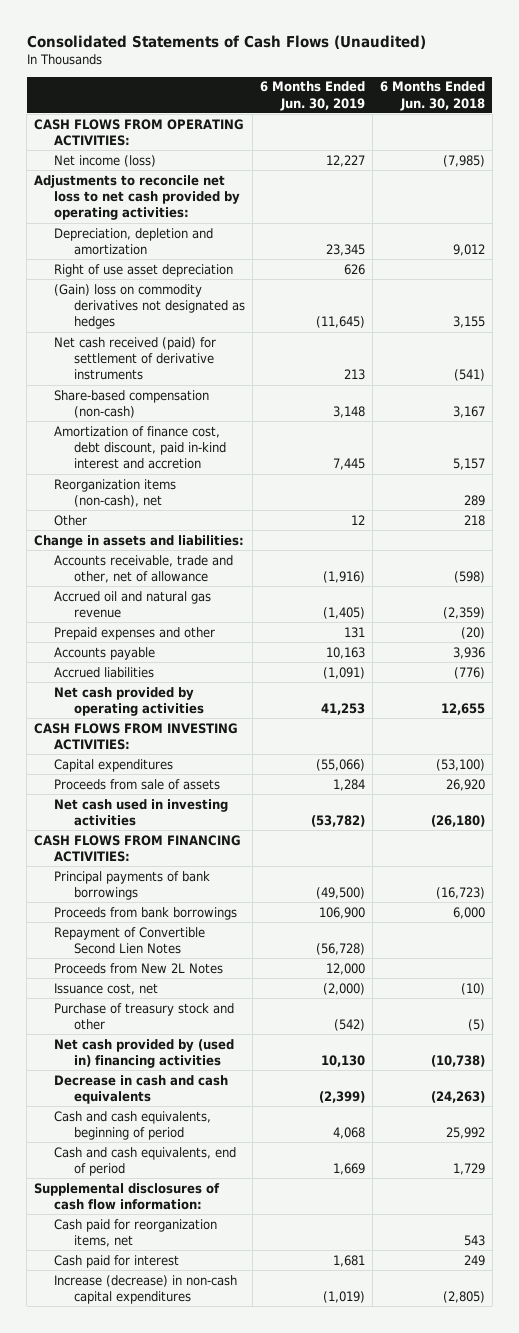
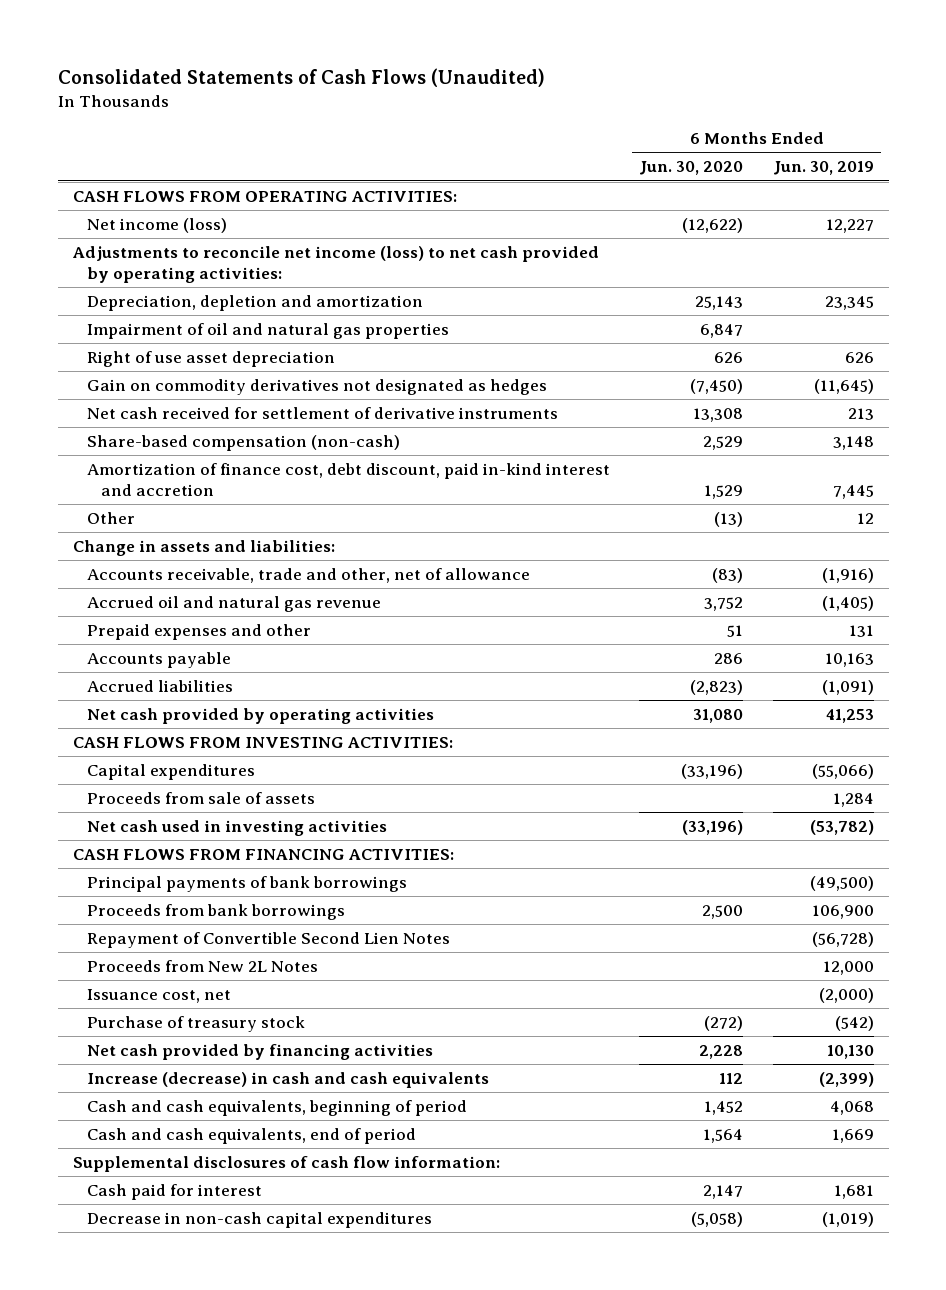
[379,81,485,111] 6 Months Ended Jun. 30, 2018 -> none
none -> [639,161,744,176] Jun. 30, 2020
[34,174,241,221] Adjustments to reconcile net loss to net cash provided by operating activities: -> [71,246,599,283] Adjustments to reconcile net income (loss) to net cash provided by operating activities:
none -> [86,323,449,340] Impairment of oil and natural gas properties
[54,283,245,330] (Gain) loss on commodity derivatives not designated as hedges -> [86,379,547,396] Gain on commodity derivatives not designated as hedges
[54,336,217,381] Net cash received (paid) for settlement of derivative instruments -> [86,407,558,420] Net cash received for settlement of derivative instruments
[54,478,177,507] Reorganization items (non-cash), net -> none
[54,1002,235,1030] Purchase of treasury stock and other -> [86,1016,305,1033] Purchase of treasury stock
[54,1038,235,1068] Net cash provided by (used in) financing activities -> [86,1044,433,1061] Net cash provided by financing activities
[54,1074,229,1104] Decrease in cash and cash equivalents -> [86,1072,489,1089] Increase (decrease) in cash and cash equivalents
[54,1218,218,1247] Cash paid for reorganization items, net -> none
[54,1274,238,1304] Increase (decrease) in non-cash capital expenditures -> [86,1212,432,1229] Decrease in non-cash capital expenditures

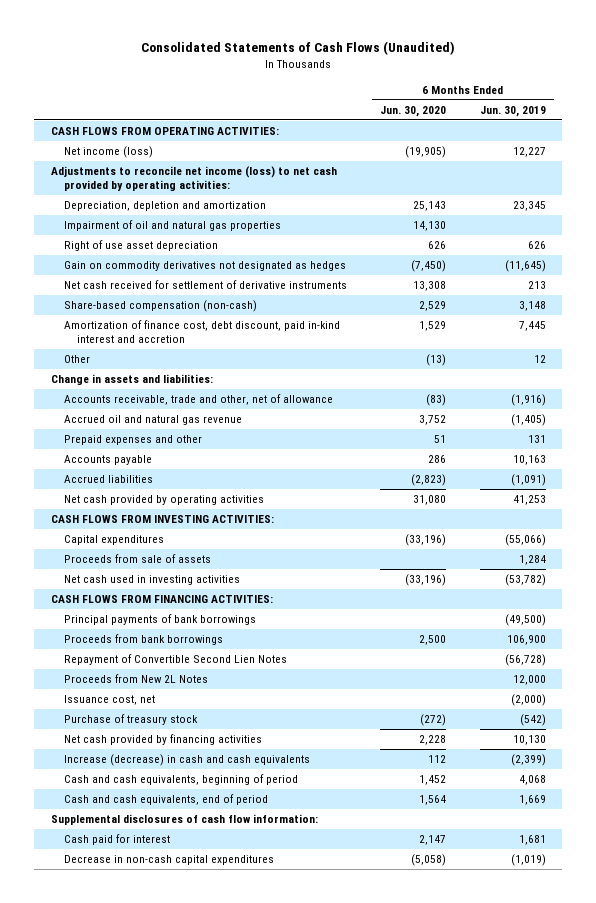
[682,218,744,234] (12,622) -> [405,146,447,159] (19,905)
[700,324,744,339] 6,847 -> [413,221,447,232] 14,130

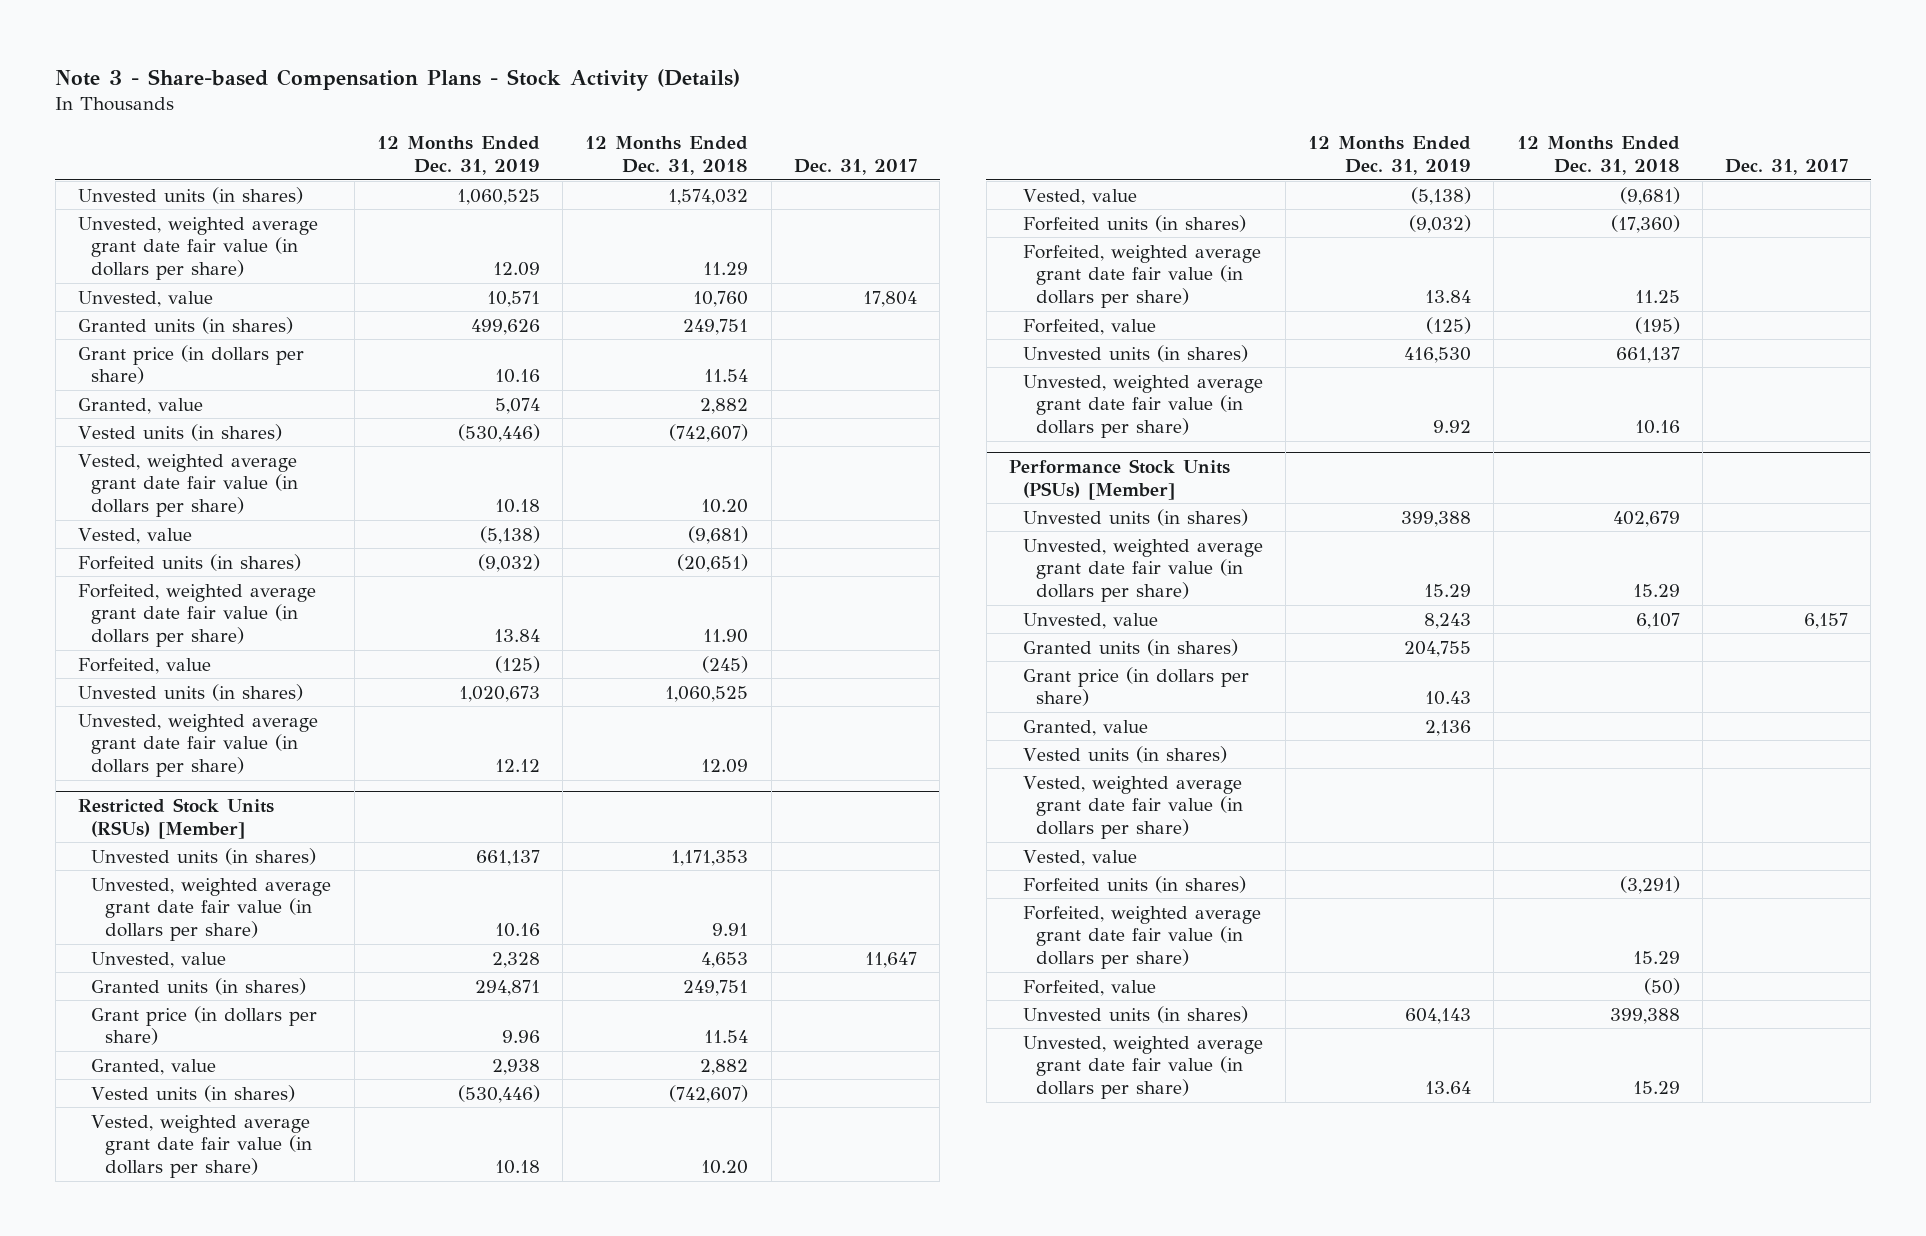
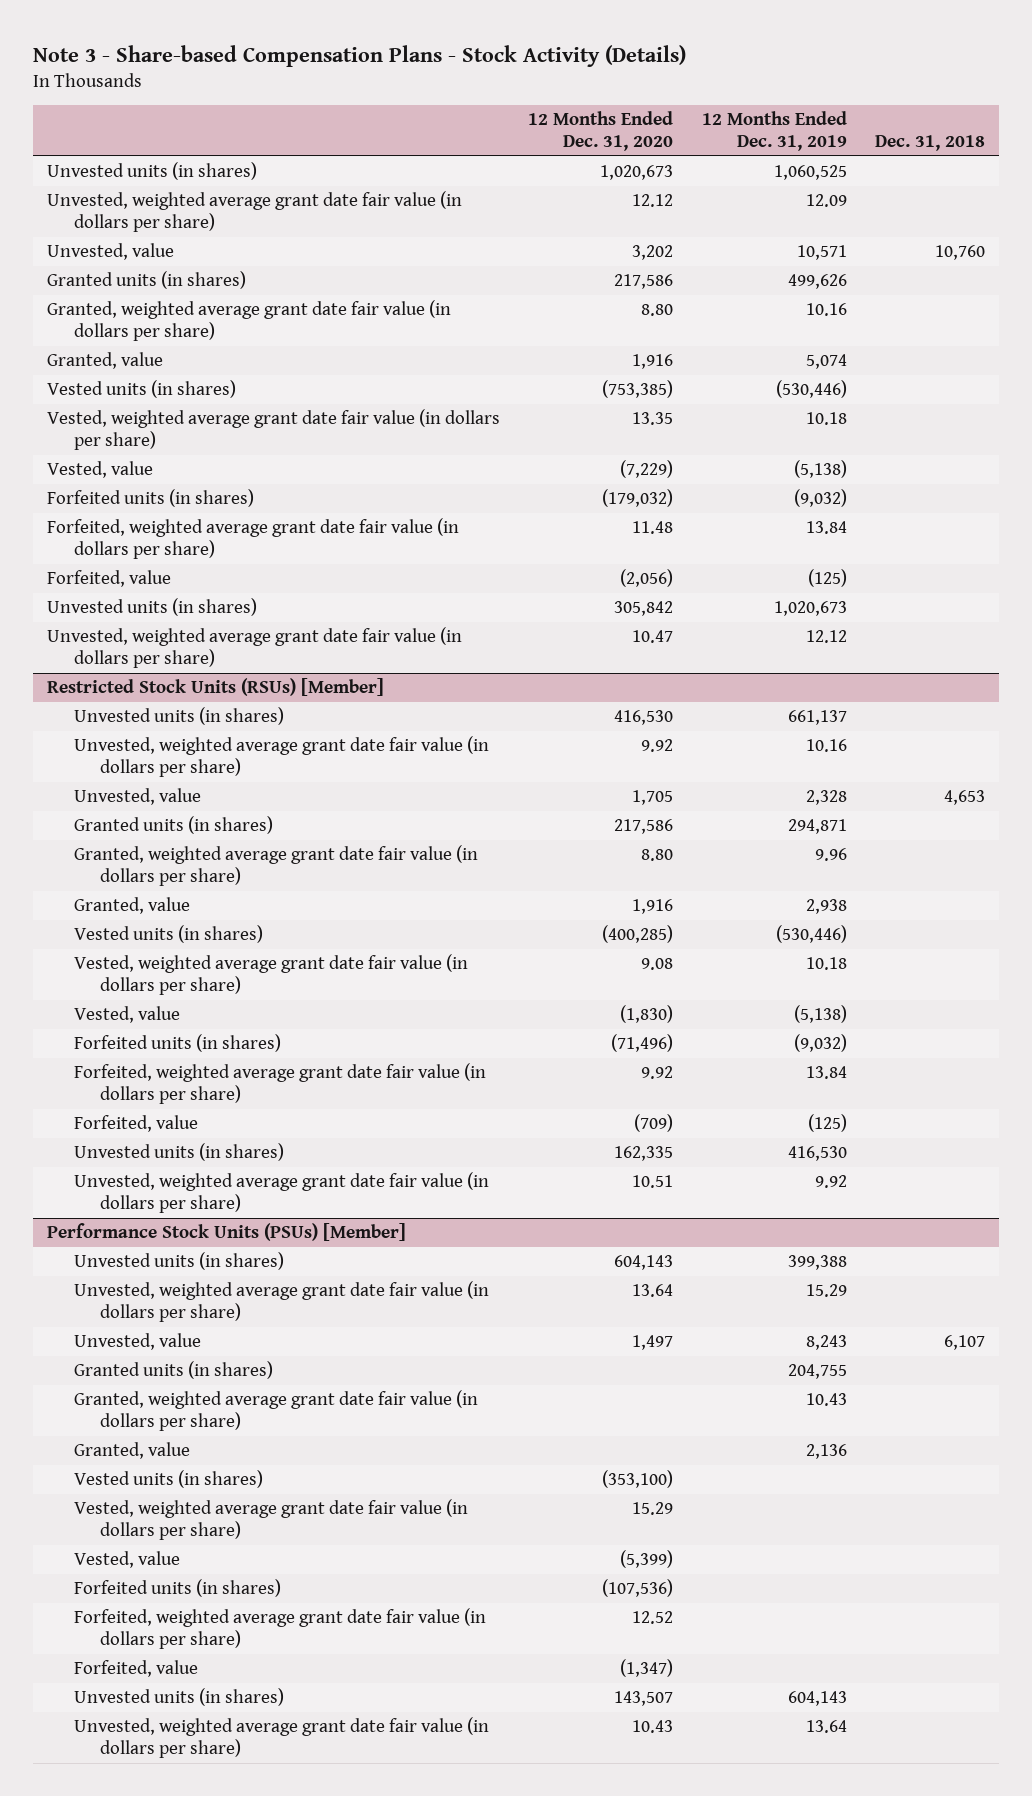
[585,136,749,176] 12 Months Ended Dec. 31, 2018 -> none
[793,159,917,176] Dec. 31, 2017 -> none
none -> [528,111,674,152] 12 Months Ended Dec. 31, 2020
none -> [874,135,985,152] Dec. 31, 2018
[78,344,305,385] Grant price (in dollars per share) -> [47,300,452,341] Granted, weighted average grant date fair value (in dollars per share)
[91,1005,318,1046] Grant price (in dollars per share) -> [73,845,478,886] Granted, weighted average grant date fair value (in dollars per share)
[1022,666,1249,707] Grant price (in dollars per share) -> [73,1390,478,1431] Granted, weighted average grant date fair value (in dollars per share)

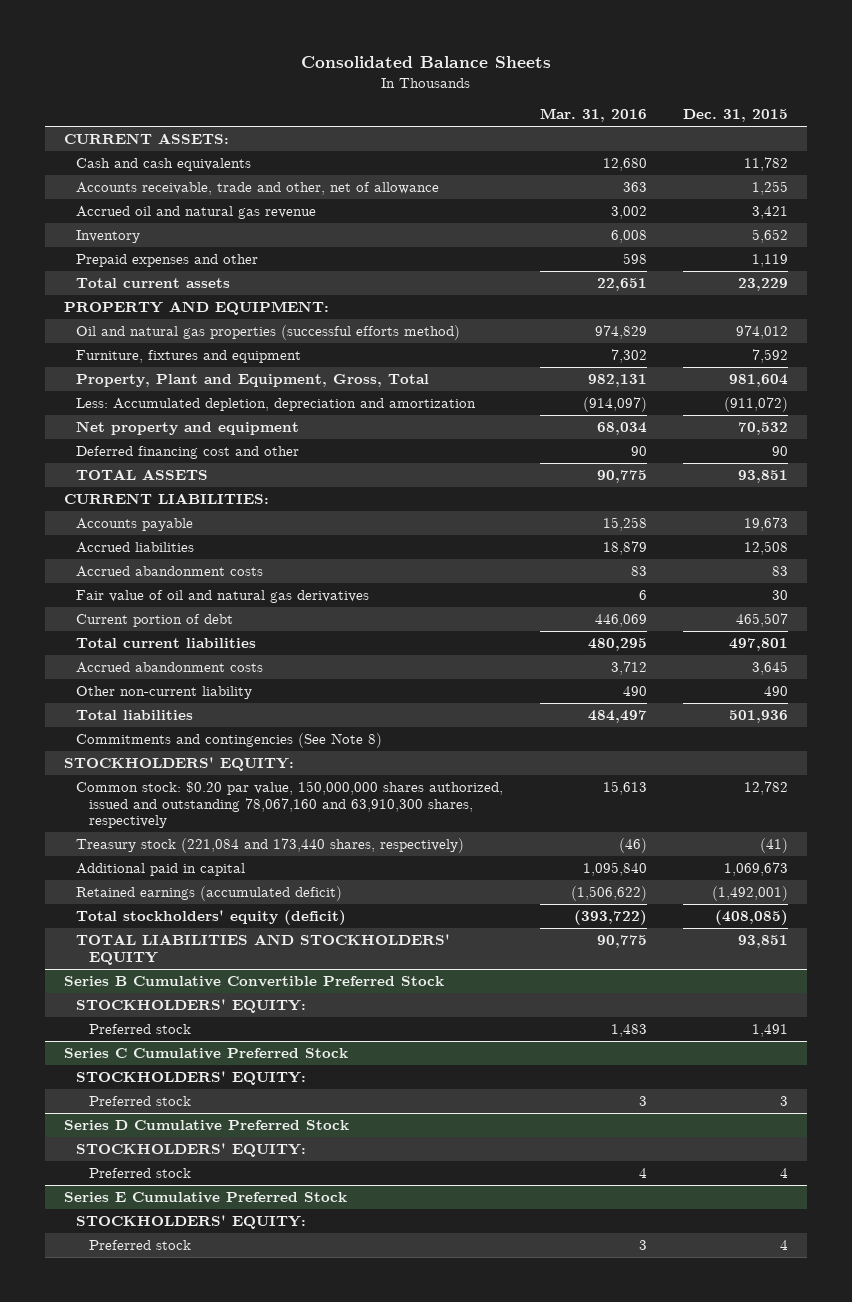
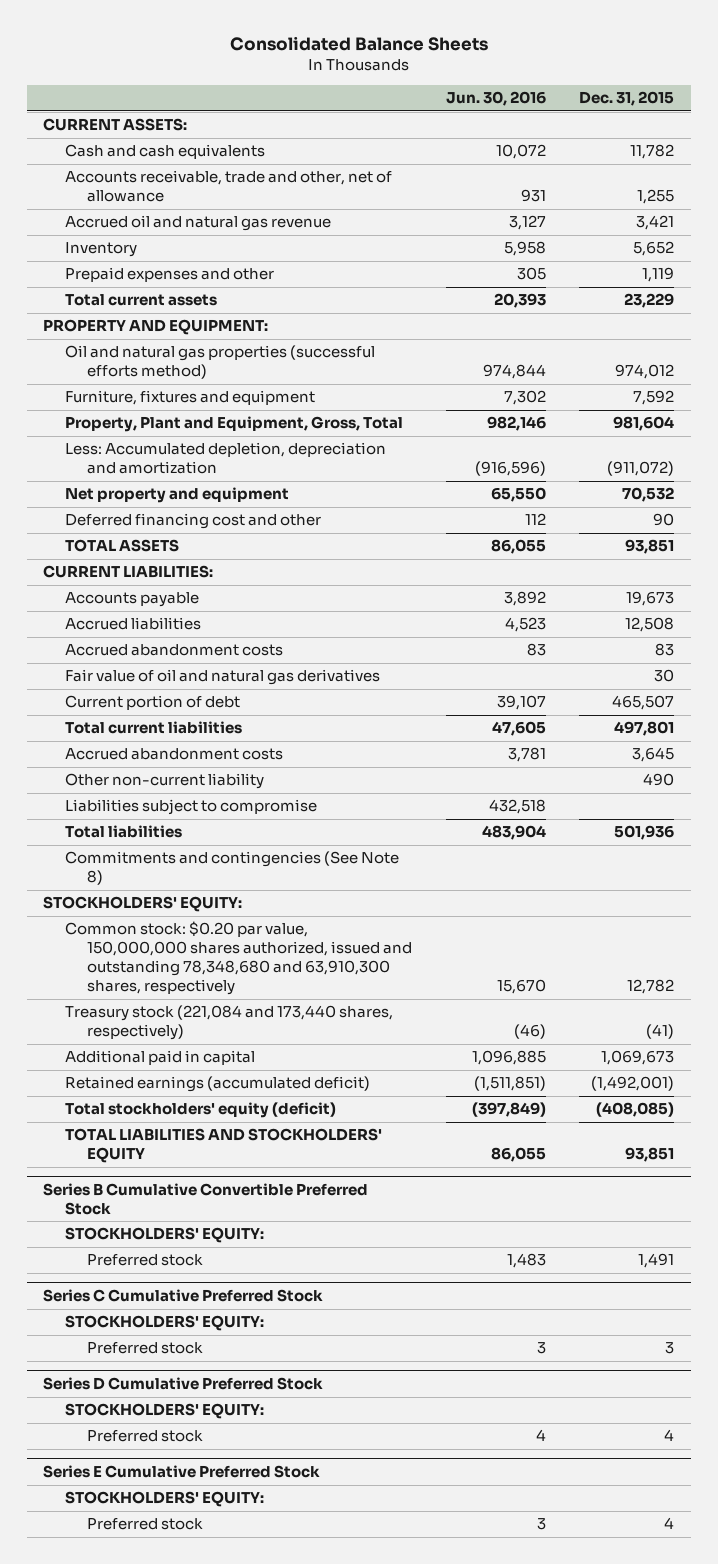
[539,108,647,123] Mar. 31, 2016 -> none
none -> [445,91,546,107] Jun. 30, 2016
none -> [65,799,318,816] Liabilities subject to compromise
[76,781,504,829] Common stock: $0.20 par value, 150,000,000 shares authorized, issued and outstanding 78,067,160 and 63,910,300 shares, respectively -> [65,921,412,996] Common stock: $0.20 par value, 150,000,000 shares authorized, issued and outstanding 78,348,680 and 63,910,300 shares, respectively

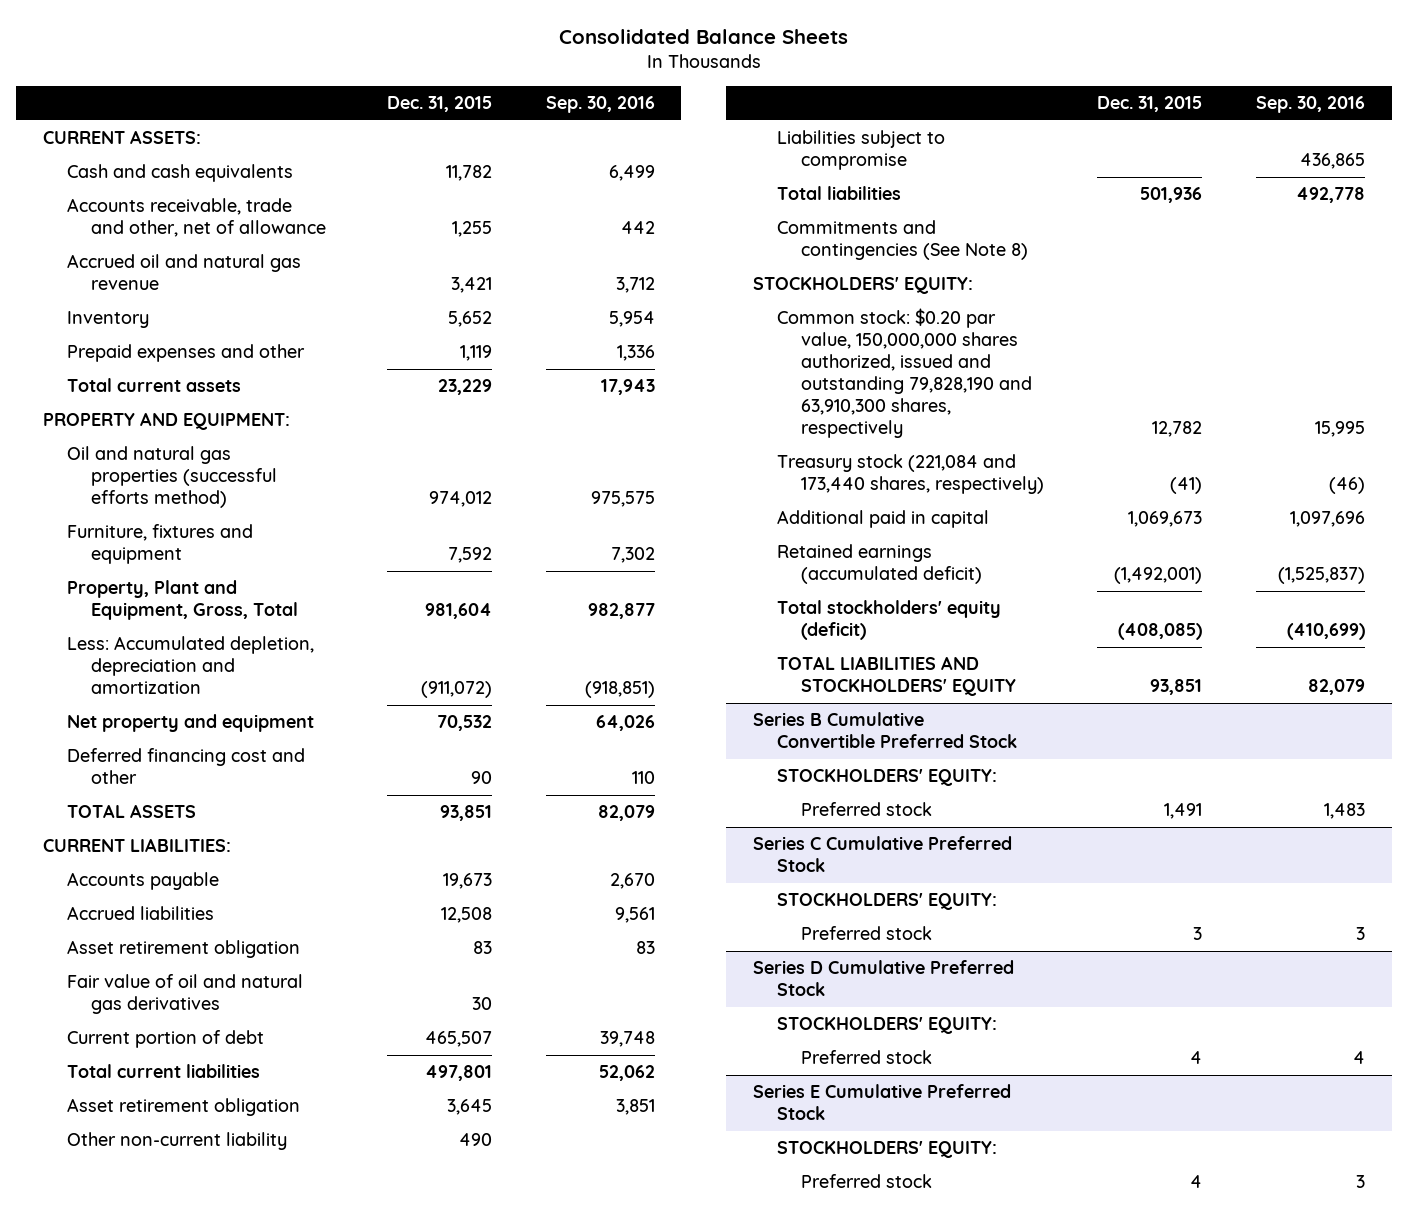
[445,91,546,107] Jun. 30, 2016 -> none
none -> [545,96,655,114] Sep. 30, 2016
[65,644,284,657] Accrued abandonment costs -> [66,940,300,959] Asset retirement obligation
[65,748,284,761] Accrued abandonment costs -> [66,1098,300,1117] Asset retirement obligation
[65,921,412,996] Common stock: $0.20 par value, 150,000,000 shares authorized, issued and outstanding 78,348,680 and 63,910,300 shares, respectively -> [776,308,1032,438] Common stock: $0.20 par value, 150,000,000 shares authorized, issued and outstanding 79,828,190 and 63,910,300 shares, respectively

